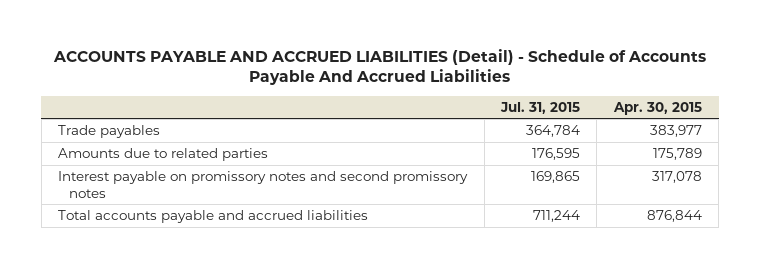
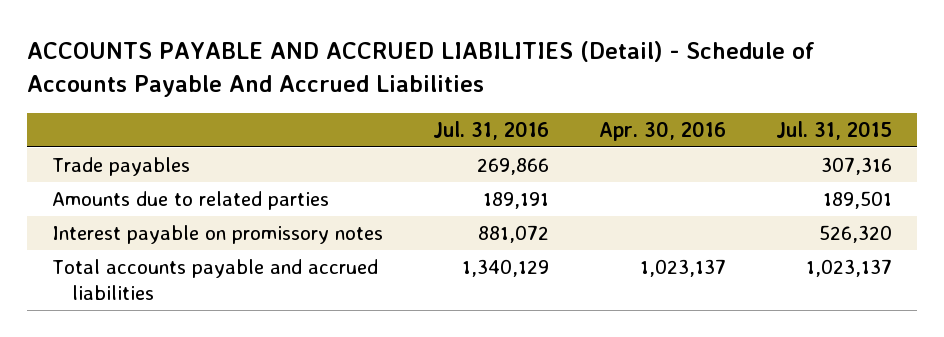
[612,101,702,115] Apr. 30, 2015 -> none
none -> [432,120,549,140] Jul. 31, 2016
none -> [598,120,726,141] Apr. 30, 2016
[525,124,580,137] 364,784 -> [820,157,892,176] 307,316
[531,147,580,160] 176,595 -> [822,191,892,210] 189,501
[58,170,469,198] Interest payable on promissory notes and second promissory notes -> [51,225,383,245] Interest payable on promissory notes
[530,170,580,183] 169,865 -> [818,225,892,244] 526,320
[532,209,580,222] 711,244 -> [805,259,892,278] 1,023,137

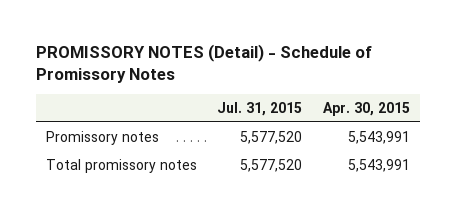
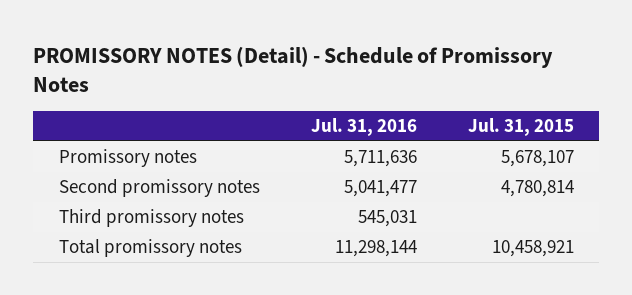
[322,101,410,116] Apr. 30, 2015 -> none
none -> [310,118,417,137] Jul. 31, 2016
[240,131,303,145] 5,577,520 -> [500,150,574,168] 5,678,107
none -> [58,179,260,198] Second promissory notes
none -> [58,209,244,228] Third promissory notes
[240,159,303,173] 5,577,520 -> [491,240,574,258] 10,458,921

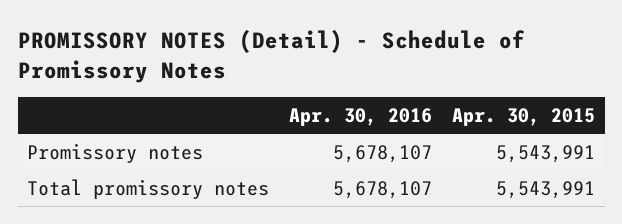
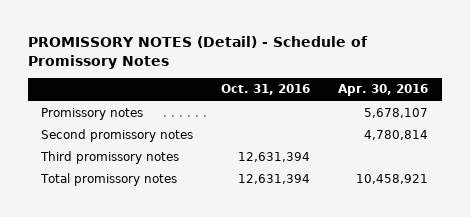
[451,107,595,126] Apr. 30, 2015 -> none
none -> [221,84,311,96] Oct. 31, 2016
none -> [41,128,194,142] Second promissory notes
none -> [40,150,180,164] Third promissory notes
[333,180,433,199] 5,678,107 -> [356,173,429,184] 10,458,921

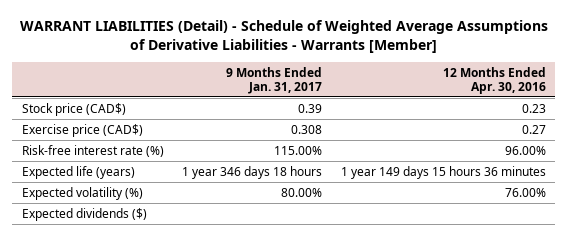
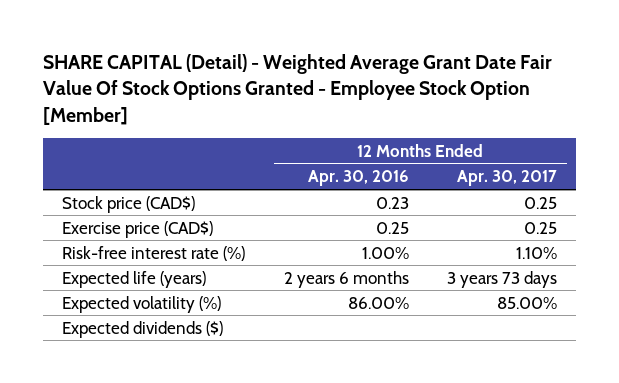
[19,20,548,53] WARRANT LIABILITIES (Detail) - Schedule of Weighted Average Assumptions of Derivative Liabilities - Warrants [Member] -> [42,53,552,125] SHARE CAPITAL (Detail) - Weighted Average Grant Date Fair Value Of Stock Options Granted - Employee Stock Option [Member]
[226,66,323,94] 9 Months Ended Jan. 31, 2017 -> none
none -> [457,170,558,187] Apr. 30, 2017
[521,124,546,134] 0.27 -> [375,221,409,234] 0.25
[504,145,546,155] 96.00% -> [361,246,409,259] 1.00%
[340,165,546,179] 1 year 149 days 15 hours 36 minutes -> [283,270,409,288] 2 years 6 months
[504,187,546,197] 76.00% -> [347,296,409,309] 86.00%

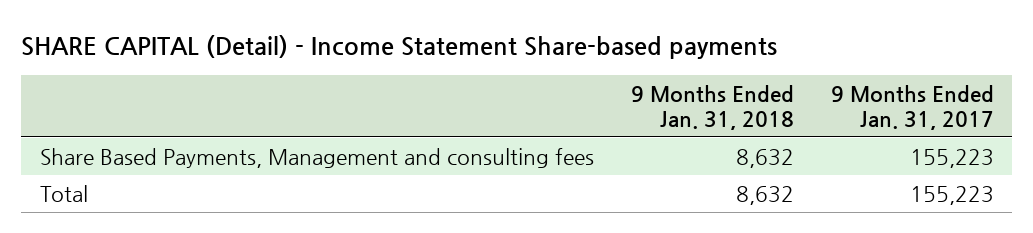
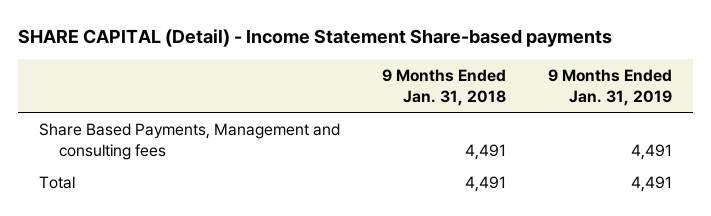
[830,84,994,130] 9 Months Ended Jan. 31, 2017 -> none
none -> [548,68,673,106] 9 Months Ended Jan. 31, 2019
[735,148,794,168] 8,632 -> [464,143,506,160] 4,491
[735,185,794,205] 8,632 -> [464,175,506,192] 4,491

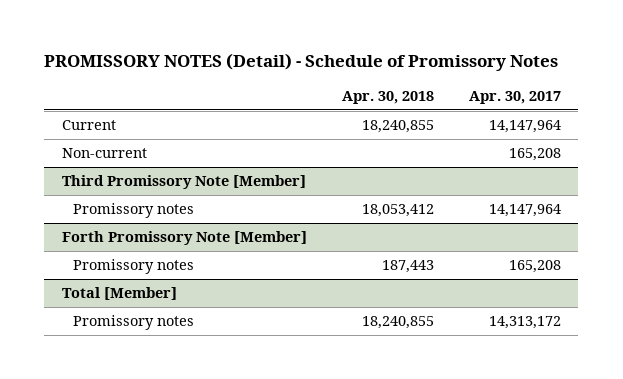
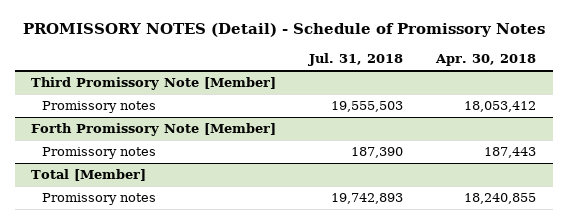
[468,91,561,105] Apr. 30, 2017 -> none
none -> [308,53,404,67] Jul. 31, 2018
[61,120,116,131] Current -> none
[61,148,147,159] Non-current -> none

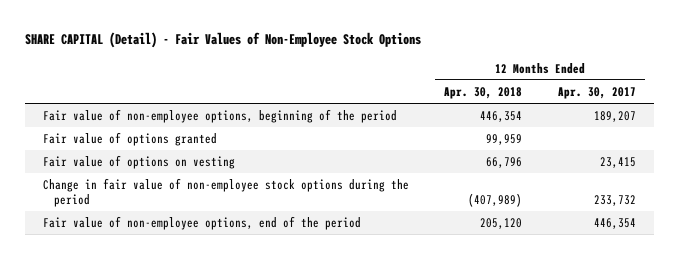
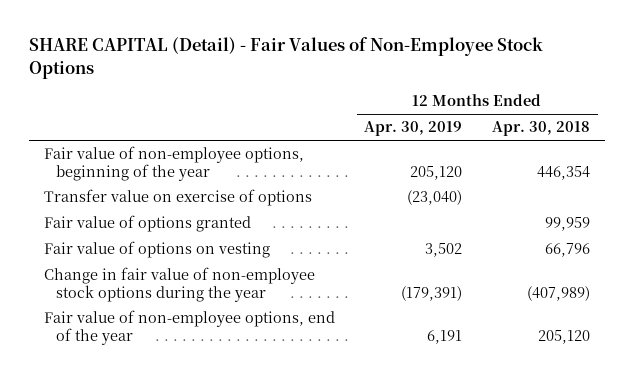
[557,86,636,99] Apr. 30, 2017 -> none
none -> [364,121,463,137] Apr. 30, 2019
[42,109,397,124] Fair value of non-employee options, beginning of the period -> [43,146,304,181] Fair value of non-employee options, beginning of the year
none -> [43,189,312,207] Transfer value on exercise of options
[42,178,409,207] Change in fair value of non-employee stock options during the period -> [43,267,315,302] Change in fair value of non-employee stock options during the year
[42,216,361,231] Fair value of non-employee options, end of the period -> [43,310,335,345] Fair value of non-employee options, end of the year

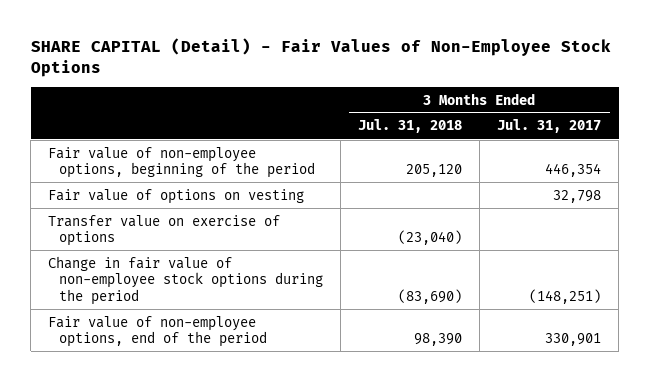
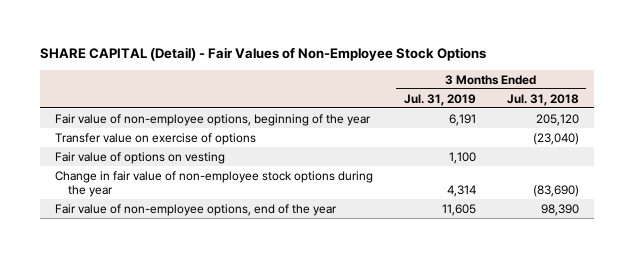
[497,119,602,134] Jul. 31, 2017 -> none
none -> [404,93,477,106] Jul. 31, 2019
[48,146,315,179] Fair value of non-employee options, beginning of the period -> [55,113,372,126] Fair value of non-employee options, beginning of the year
[48,188,305,204] Fair value of options on vesting -> [55,151,226,164] Fair value of options on vesting
[48,255,323,305] Change in fair value of non-employee stock options during the period -> [55,170,374,197] Change in fair value of non-employee stock options during the year
[48,315,267,348] Fair value of non-employee options, end of the period -> [55,203,338,216] Fair value of non-employee options, end of the year

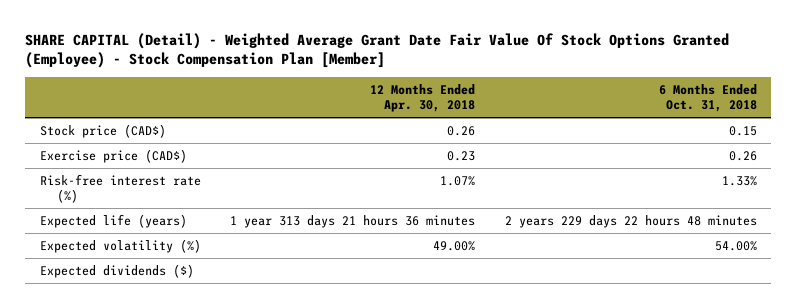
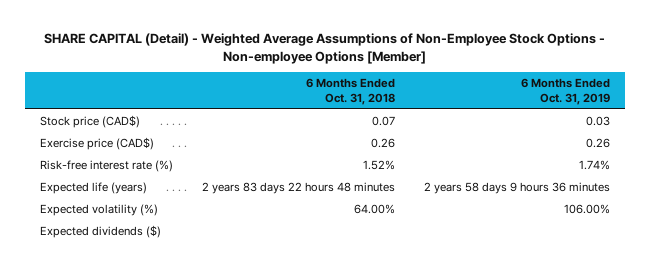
[24,32,729,69] SHARE CAPITAL (Detail) - Weighted Average Grant Date Fair Value Of Stock Options Granted (Employee) - Stock Compensation Plan [Member] -> [43,33,605,64] SHARE CAPITAL (Detail) - Weighted Average Assumptions of Non-Employee Stock Options - Non-employee Options [Member]
[370,83,476,113] 12 Months Ended Apr. 30, 2018 -> none
none -> [521,78,611,105] 6 Months Ended Oct. 31, 2019
[728,125,757,136] 0.15 -> [371,116,395,127] 0.07
[721,175,757,186] 1.33% -> [362,160,395,171] 1.52%
[504,214,757,228] 2 years 229 days 22 hours 48 minutes -> [201,182,395,195] 2 years 83 days 22 hours 48 minutes
[714,240,757,251] 54.00% -> [353,204,395,215] 64.00%

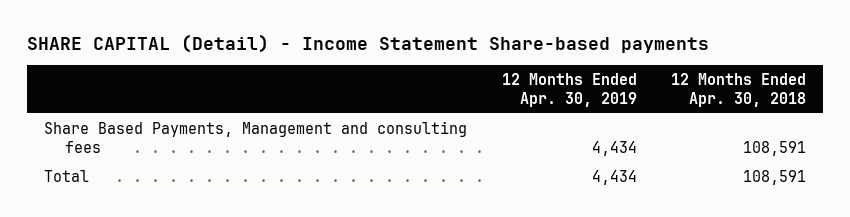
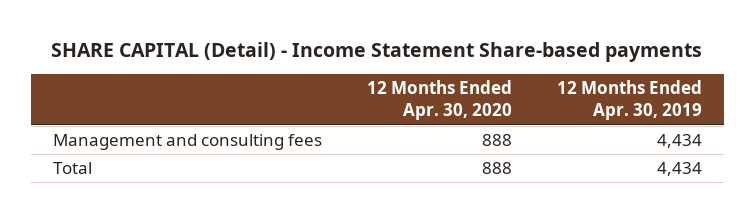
[671,72,807,108] 12 Months Ended Apr. 30, 2018 -> none
none -> [366,80,512,121] 12 Months Ended Apr. 30, 2020
[44,120,468,153] Share Based Payments, Management and consulting fees -> [53,134,323,151] Management and consulting fees

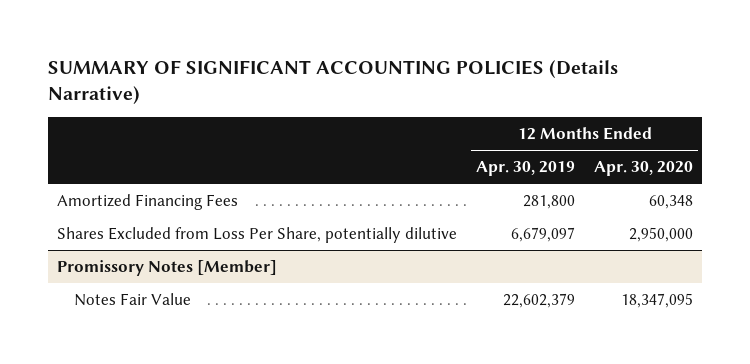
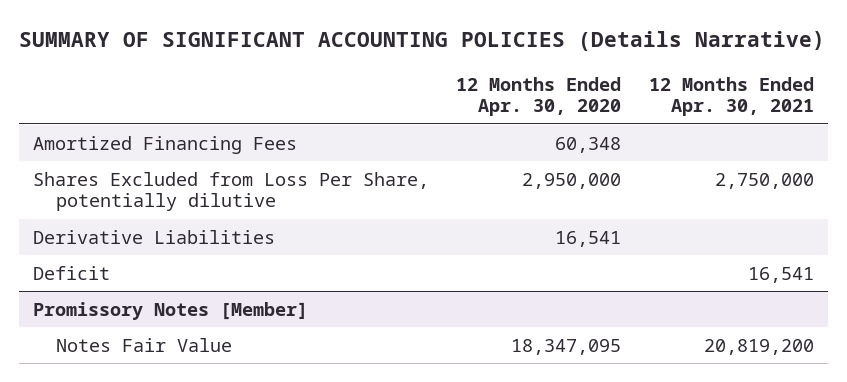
[476,161,576,177] Apr. 30, 2019 -> none
none -> [648,76,814,117] 12 Months Ended Apr. 30, 2021
none -> [32,229,275,244] Derivative Liabilities
none -> [32,265,110,280] Deficit

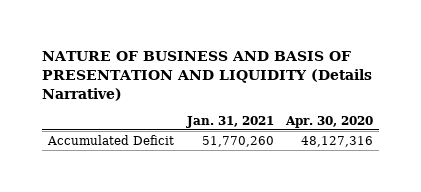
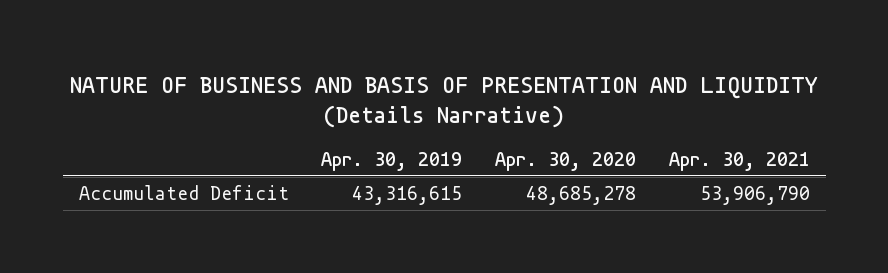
[185,115,274,128] Jan. 31, 2021 -> none
none -> [321,152,463,172] Apr. 30, 2019
none -> [668,152,810,172] Apr. 30, 2021
[301,135,374,147] 48,127,316 -> [525,186,636,206] 48,685,278

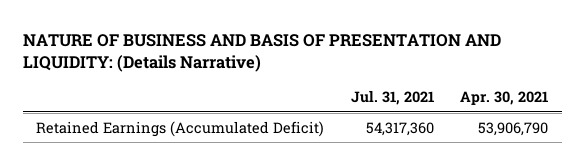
[70,77,819,129] NATURE OF BUSINESS AND BASIS OF PRESENTATION AND LIQUIDITY (Details Narrative) -> [23,33,502,73] NATURE OF BUSINESS AND BASIS OF PRESENTATION AND LIQUIDITY: (Details Narrative)
[321,152,463,172] Apr. 30, 2019 -> none
[494,152,636,172] Apr. 30, 2020 -> none
none -> [350,90,434,106] Jul. 31, 2021
[78,185,289,201] Accumulated Deficit -> [36,120,325,137] Retained Earnings (Accumulated Deficit)

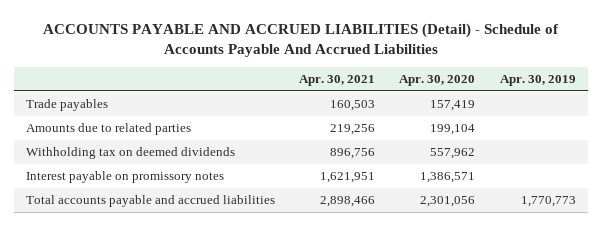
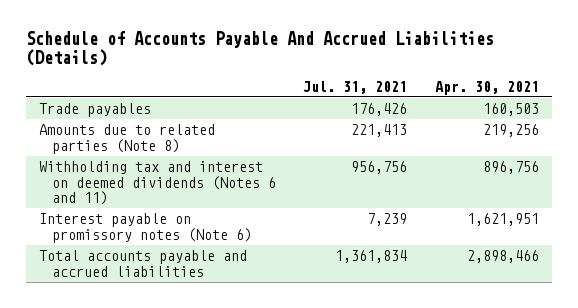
[42,23,559,58] ACCOUNTS PAYABLE AND ACCRUED LIABILITIES (Detail) - Schedule of Accounts Payable And Accrued Liabilities -> [25,30,494,66] Schedule of Accounts Payable And Accrued Liabilities (Details)
[399,75,476,87] Apr. 30, 2020 -> none
[499,75,576,87] Apr. 30, 2019 -> none
none -> [303,80,408,94] Jul. 31, 2021
[26,123,192,136] Amounts due to related parties -> [39,124,216,154] Amounts due to related parties (Note 8)
[26,147,236,160] Withholding tax on deemed dividends -> [39,161,276,206] Withholding tax and interest on deemed dividends (Notes 6 and 11)
[26,171,225,184] Interest payable on promissory notes -> [39,213,252,243] Interest payable on promissory notes (Note 6)

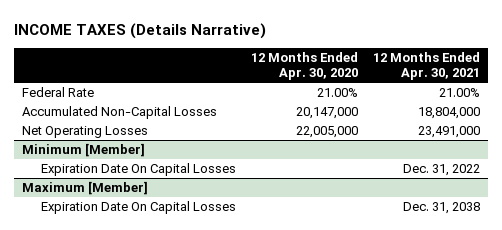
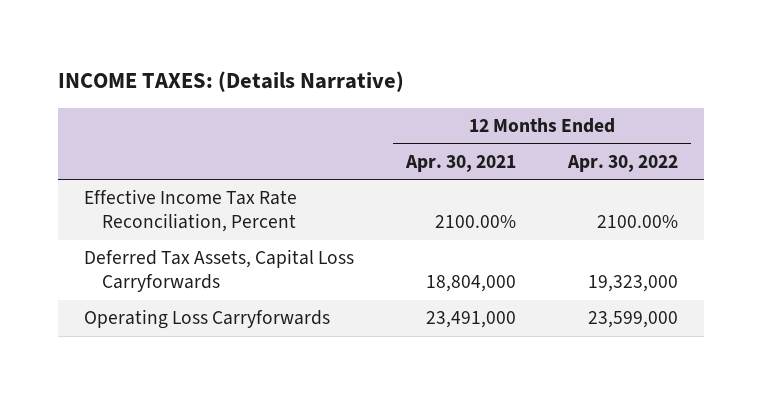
[14,22,267,39] INCOME TAXES (Details Narrative) -> [57,71,404,93] INCOME TAXES: (Details Narrative)
[251,51,359,81] 12 Months Ended Apr. 30, 2020 -> none
none -> [567,155,679,173] Apr. 30, 2022
[21,87,94,98] Federal Rate -> none
[21,143,145,158] Minimum [Member] -> none
[40,163,236,177] Expiration Date On Capital Losses -> none
[21,181,148,196] Maximum [Member] -> none
[40,201,236,215] Expiration Date On Capital Losses -> none
none -> [83,189,297,233] Effective Income Tax Rate Reconciliation, Percent
[21,106,217,120] Accumulated Non-Capital Losses -> [83,249,354,293] Deferred Tax Assets, Capital Loss Carryforwards
[21,126,148,139] Net Operating Losses -> [83,309,330,330] Operating Loss Carryforwards

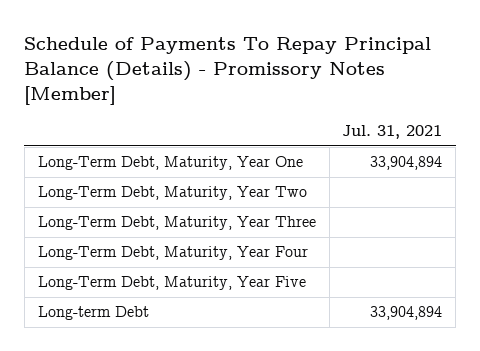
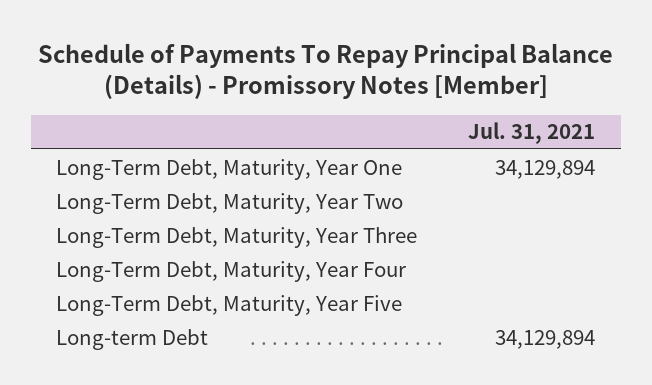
[370,156,443,171] 33,904,894 -> [495,159,596,179] 34,129,894
[370,306,443,321] 33,904,894 -> [495,329,596,349] 34,129,894

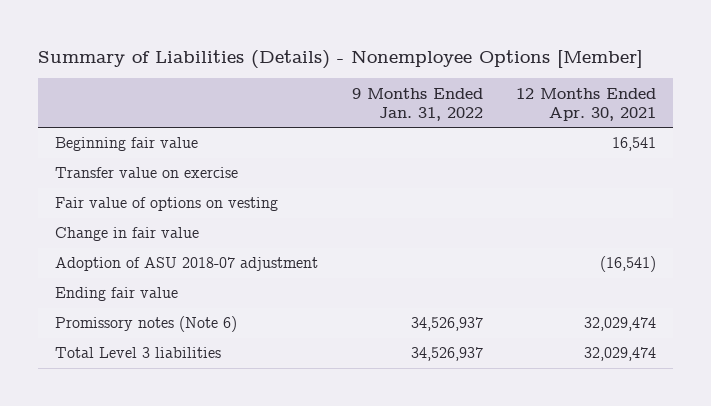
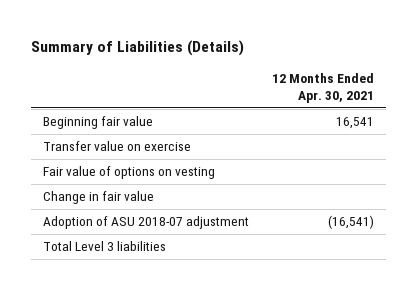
[38,49,644,69] Summary of Liabilities (Details) - Nonemployee Options [Member] -> [31,39,245,56] Summary of Liabilities (Details)
[351,87,483,121] 9 Months Ended Jan. 31, 2022 -> none
[55,316,238,333] Promissory notes (Note 6) -> none
[55,347,222,359] Total Level 3 liabilities -> none
[55,287,179,302] Ending fair value -> [42,241,166,252] Total Level 3 liabilities

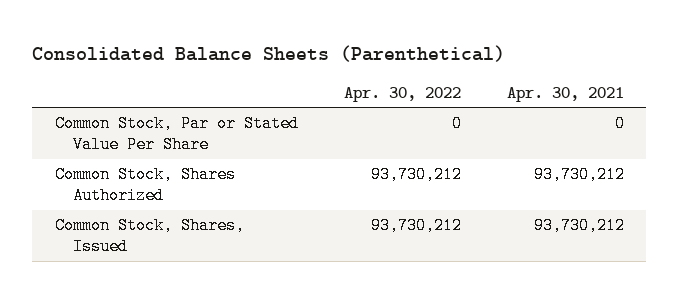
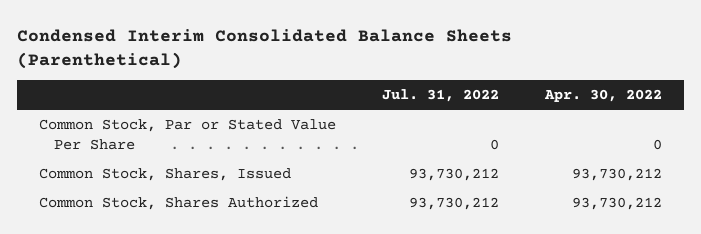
[32,44,506,62] Consolidated Balance Sheets (Parenthetical) -> [16,28,512,69] Condensed Interim Consolidated Balance Sheets (Parenthetical)
[506,86,624,102] Apr. 30, 2021 -> none
none -> [382,89,500,103] Jul. 31, 2022
[55,166,237,205] Common Stock, Shares Authorized -> [39,196,319,211] Common Stock, Shares Authorized

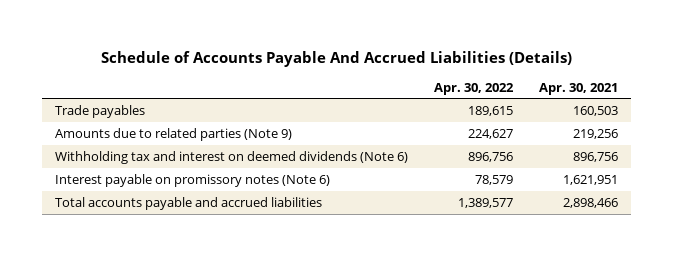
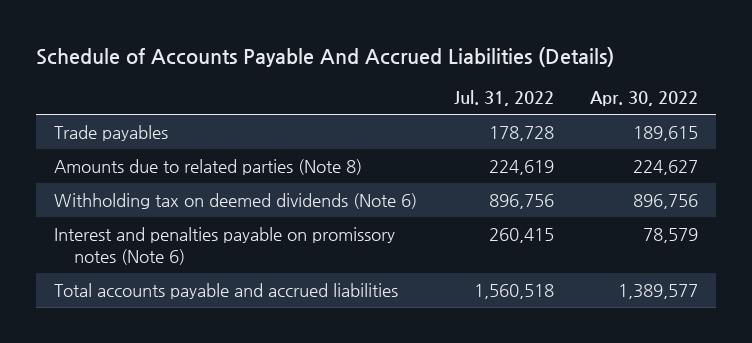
[539,82,619,95] Apr. 30, 2021 -> none
none -> [453,89,554,106] Jul. 31, 2022
[55,127,293,141] Amounts due to related parties (Note 9) -> [54,159,363,176] Amounts due to related parties (Note 8)
[55,150,409,164] Withholding tax and interest on deemed dividends (Note 6) -> [54,193,418,210] Withholding tax on deemed dividends (Note 6)
[55,173,331,187] Interest payable on promissory notes (Note 6) -> [54,227,396,265] Interest and penalties payable on promissory notes (Note 6)

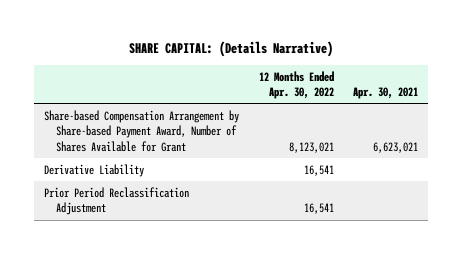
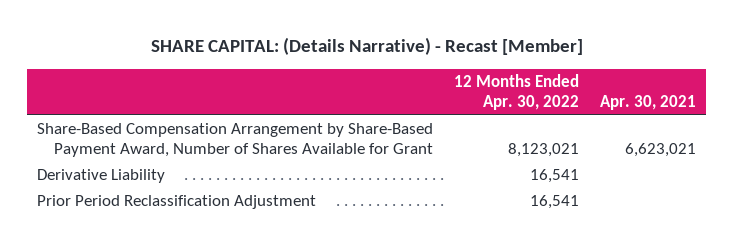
[129,40,334,57] SHARE CAPITAL: (Details Narrative) -> [150,37,583,56] SHARE CAPITAL: (Details Narrative) - Recast [Member]
[43,109,239,152] Share-based Compensation Arrangement by Share-based Payment Award, Number of Shares Available for Grant -> [37,123,434,158] Share-Based Compensation Arrangement by Share-Based Payment Award, Number of Shares Available for Grant

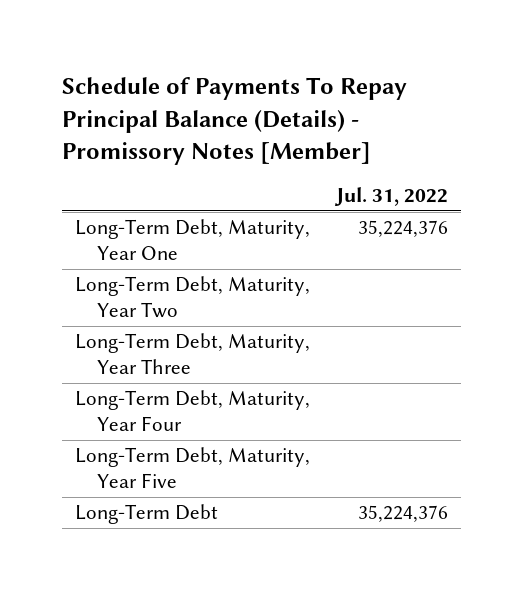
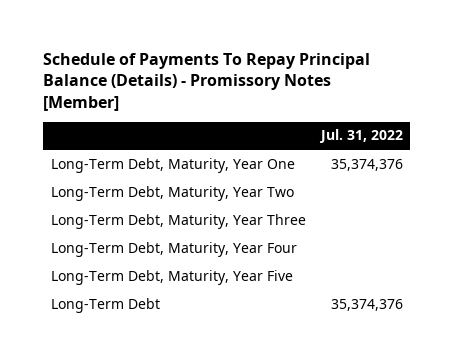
[357,220,448,238] 35,224,376 -> [330,158,403,171] 35,374,376
[357,505,448,523] 35,224,376 -> [330,298,403,311] 35,374,376

